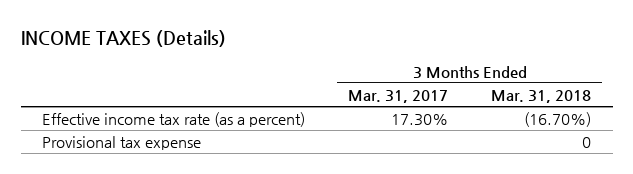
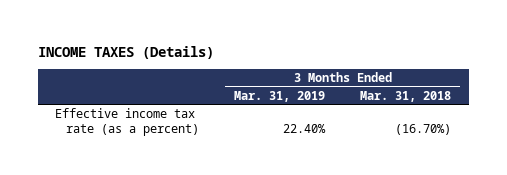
[348,89,449,103] Mar. 31, 2017 -> none
none -> [234,90,326,102] Mar. 31, 2019
[42,135,202,150] Provisional tax expense -> none

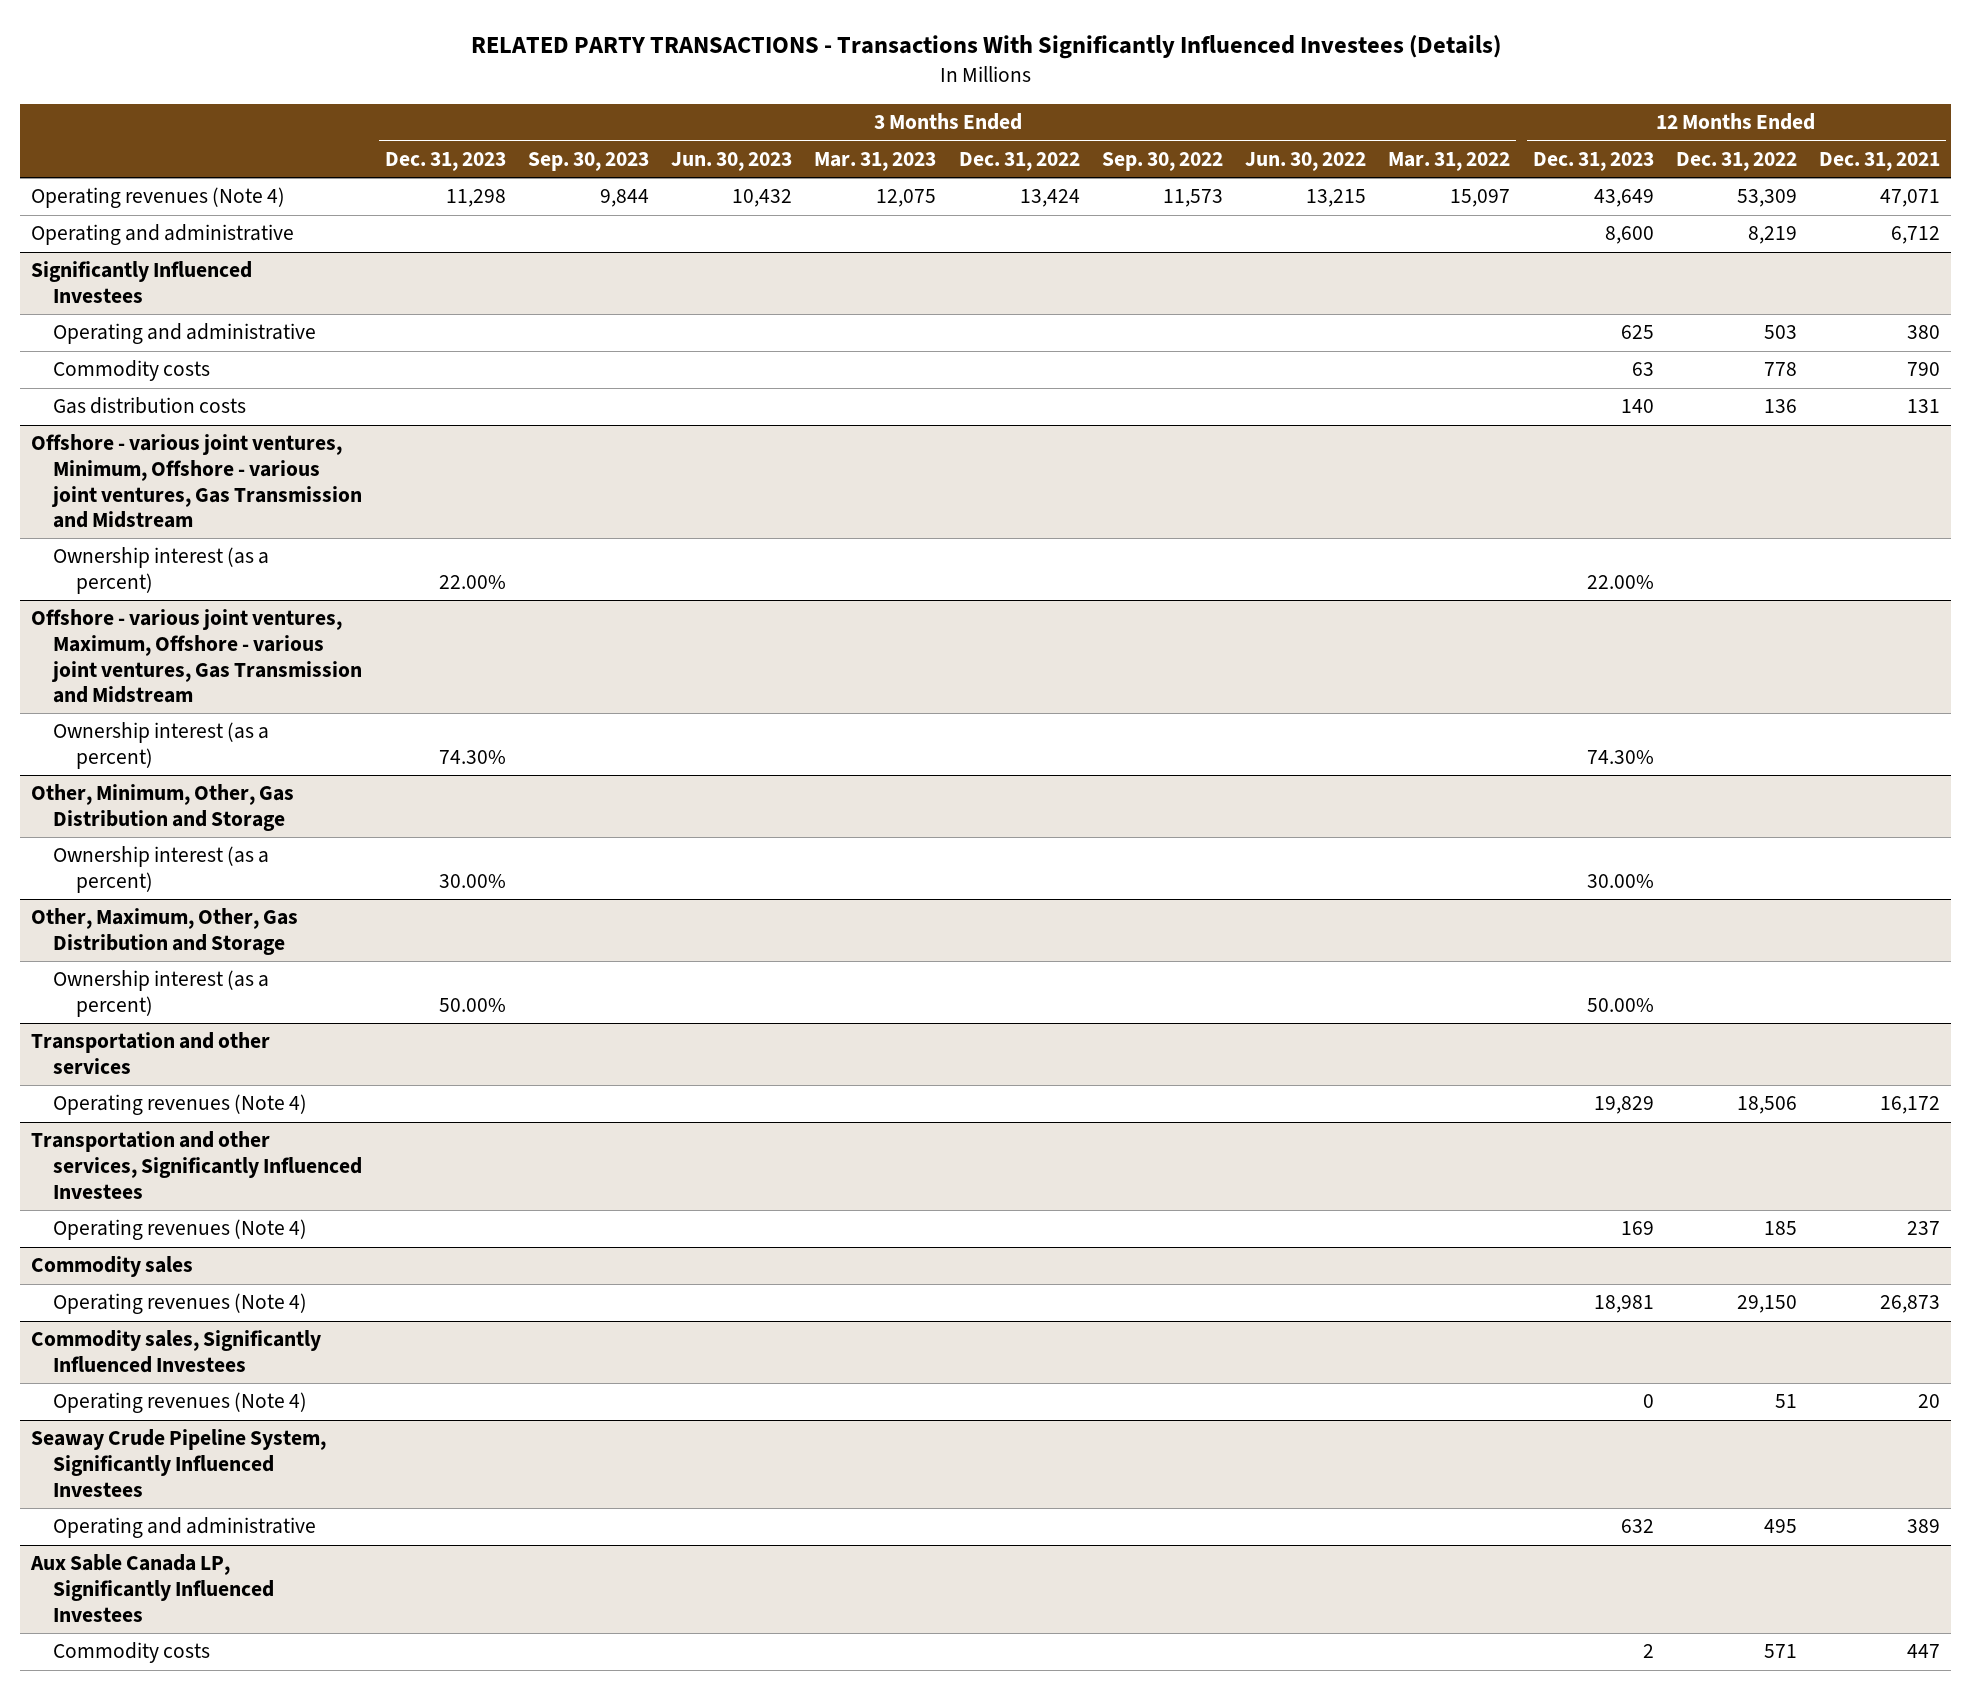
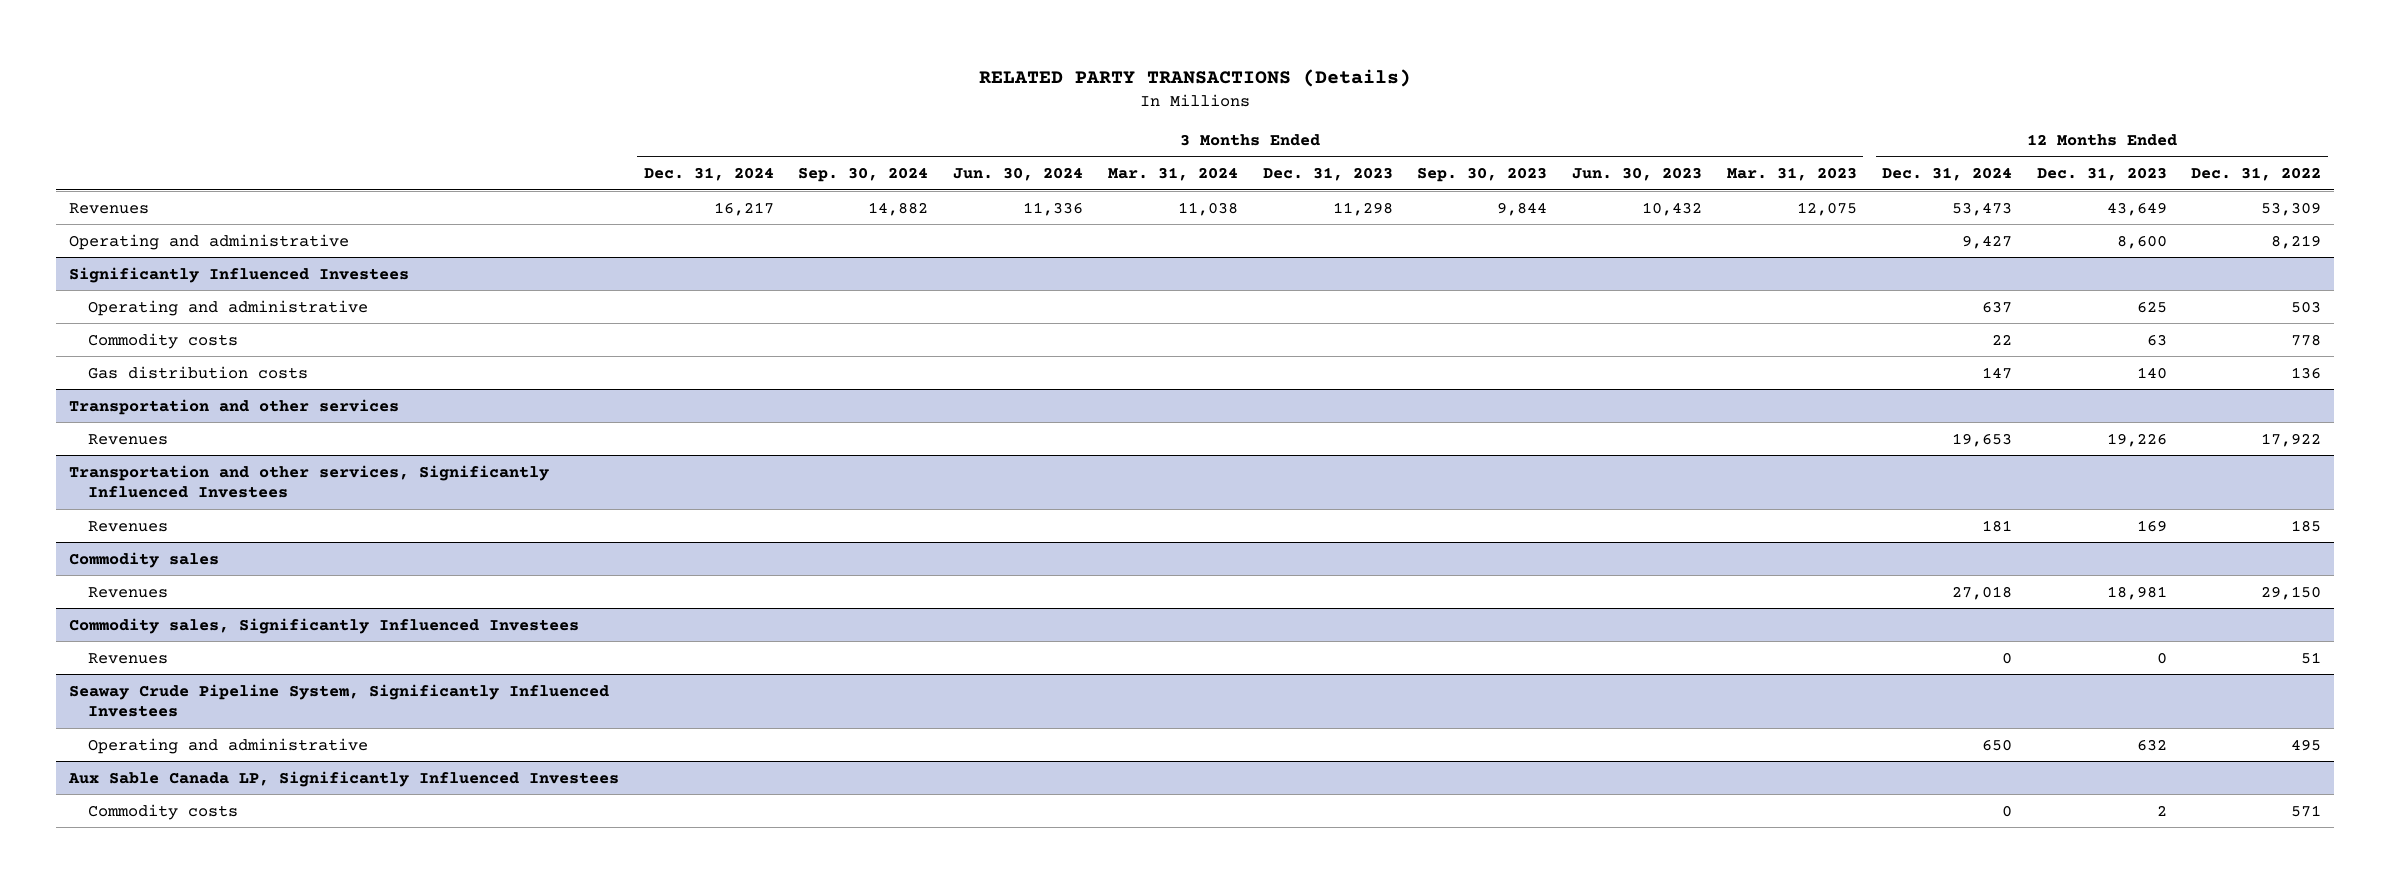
[470,35,1501,60] RELATED PARTY TRANSACTIONS - Transactions With Significantly Influenced Investees (Details) -> [979,69,1412,88] RELATED PARTY TRANSACTIONS (Details)
[958,151,1080,171] Dec. 31, 2022 -> none
[1101,151,1223,171] Sep. 30, 2022 -> none
[1245,151,1367,171] Jun. 30, 2022 -> none
[1388,151,1511,171] Mar. 31, 2022 -> none
[1819,151,1941,171] Dec. 31, 2021 -> none
none -> [643,167,774,182] Dec. 31, 2024
none -> [798,167,929,183] Sep. 30, 2024
none -> [953,167,1084,182] Jun. 30, 2024
none -> [1107,167,1238,182] Mar. 31, 2024
none -> [1881,167,2012,182] Dec. 31, 2024
[31,187,286,209] Operating revenues (Note 4) -> [68,202,149,214] Revenues
[31,434,363,529] Offshore - various joint ventures, Minimum, Offshore - various joint ventures, Gas Transmission and Midstream -> none
[53,547,270,594] Ownership interest (as a percent) -> none
[31,609,363,704] Offshore - various joint ventures, Maximum, Offshore - various joint ventures, Gas Transmission and Midstream -> none
[53,722,270,769] Ownership interest (as a percent) -> none
[31,784,295,831] Other, Minimum, Other, Gas Distribution and Storage -> none
[53,846,270,893] Ownership interest (as a percent) -> none
[31,908,299,955] Other, Maximum, Other, Gas Distribution and Storage -> none
[53,970,270,1017] Ownership interest (as a percent) -> none
[53,1094,308,1116] Operating revenues (Note 4) -> [87,433,168,445] Revenues
[1593,1096,1654,1115] 19,829 -> [2106,432,2167,447] 19,226
[1736,1096,1797,1115] 18,506 -> [2261,432,2322,447] 17,922
[53,1219,308,1241] Operating revenues (Note 4) -> [87,520,168,532] Revenues
[53,1293,308,1315] Operating revenues (Note 4) -> [87,586,168,598] Revenues
[53,1392,308,1414] Operating revenues (Note 4) -> [87,652,168,664] Revenues

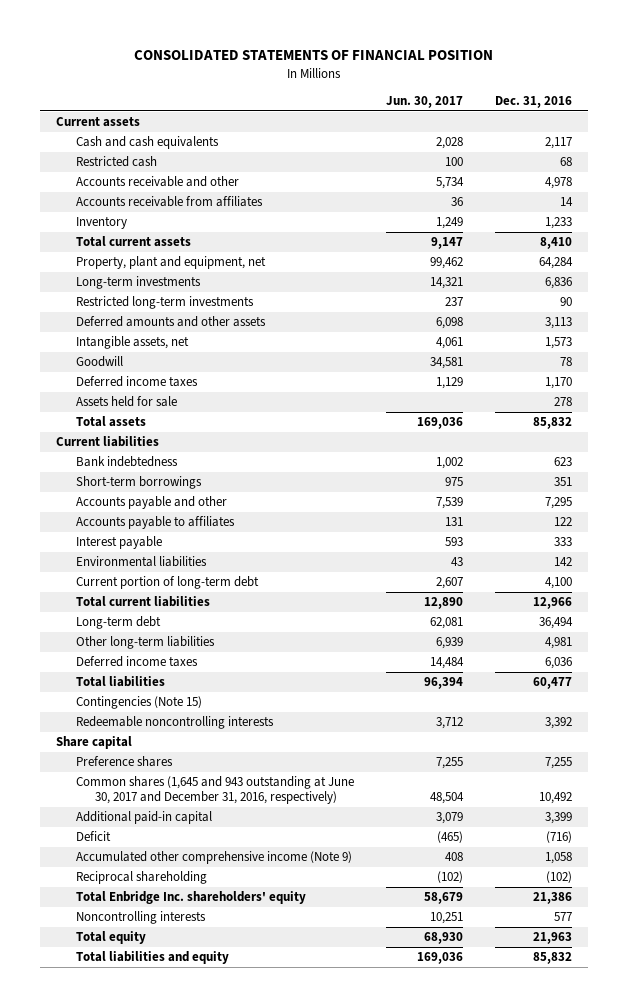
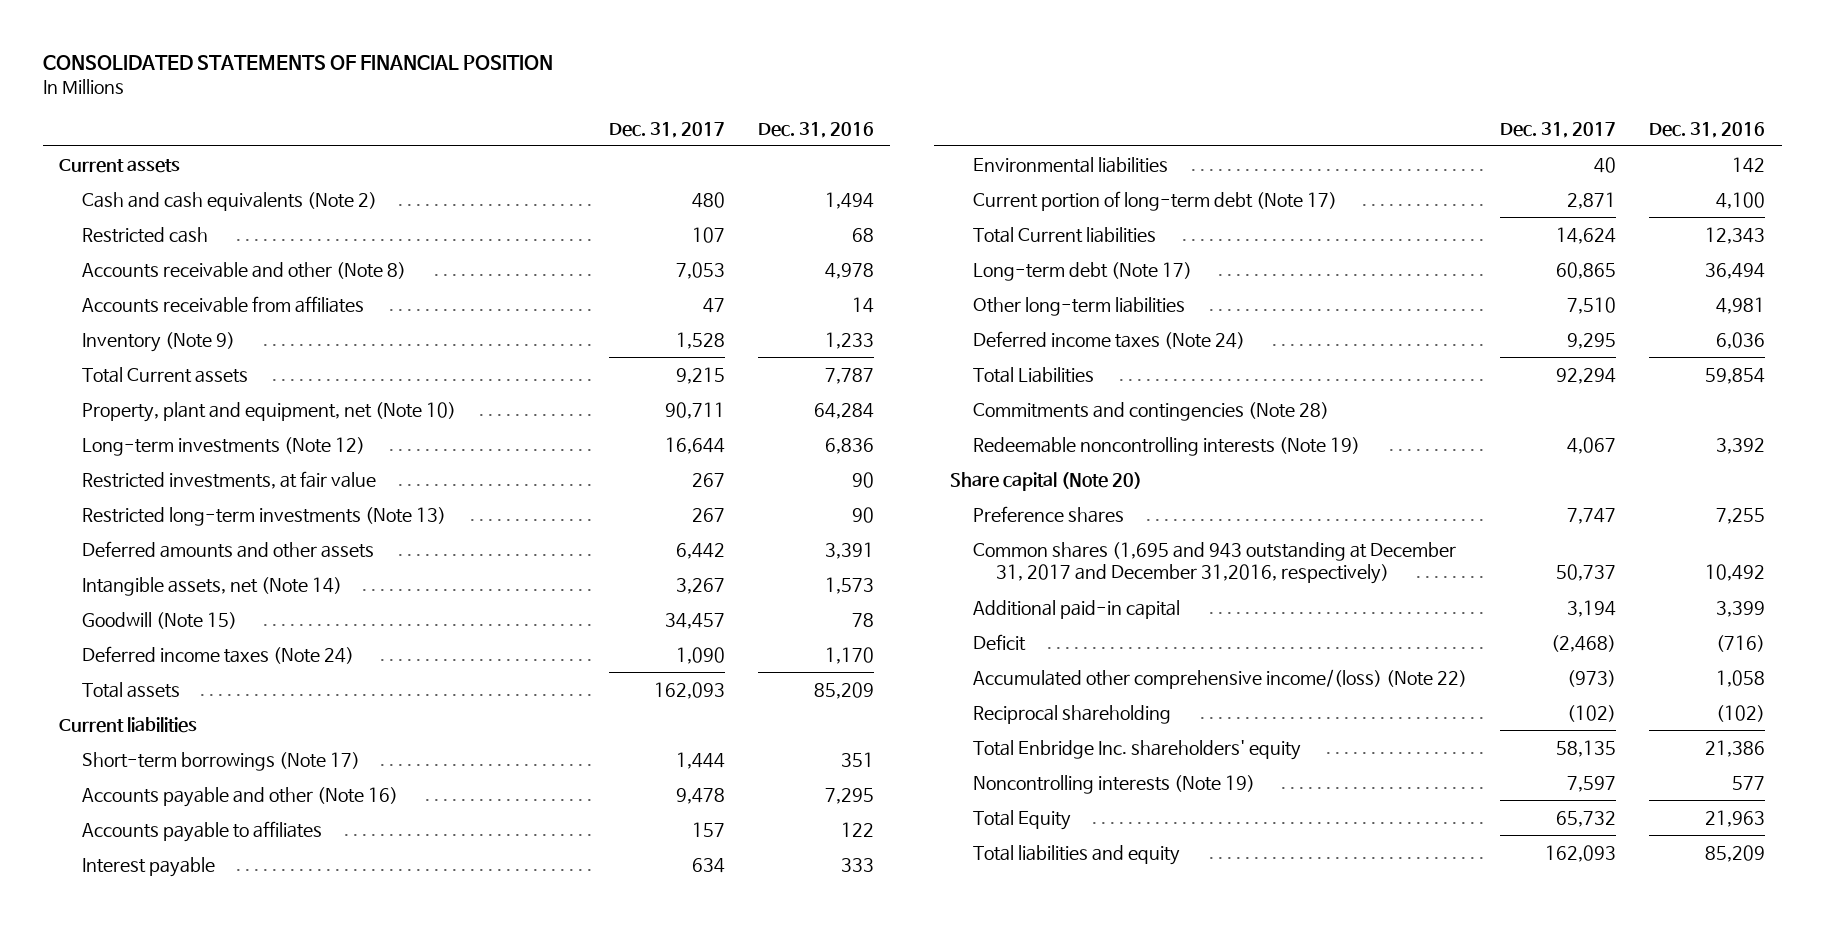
[385,95,463,108] Jun. 30, 2017 -> none
none -> [608,121,725,138] Dec. 31, 2017
[75,136,219,150] Cash and cash equivalents -> [81,191,377,211] Cash and cash equivalents (Note 2)
[544,137,572,150] 2,117 -> [824,191,874,209] 1,494
[75,176,239,188] Accounts receivable and other -> [81,261,406,279] Accounts receivable and other (Note 8)
[75,396,177,408] Assets held for sale -> none
[75,216,127,230] Inventory -> [81,331,235,352] Inventory (Note 9)
[75,236,191,248] Total current assets -> [81,366,248,383] Total Current assets
[539,237,572,250] 8,410 -> [824,367,874,384] 7,787
[75,256,266,270] Property, plant and equipment, net -> [81,401,456,422] Property, plant and equipment, net (Note 10)
[75,276,201,290] Long-term investments -> [81,436,365,456] Long-term investments (Note 12)
none -> [81,470,376,489] Restricted investments, at fair value
[75,296,254,310] Restricted long-term investments -> [81,506,446,526] Restricted long-term investments (Note 13)
[544,317,572,330] 3,113 -> [824,541,874,559] 3,391
[75,336,189,350] Intangible assets, net -> [81,576,342,596] Intangible assets, net (Note 14)
[75,356,123,368] Goodwill -> [81,611,237,629] Goodwill (Note 15)
[75,376,198,388] Deferred income taxes -> [81,645,354,664] Deferred income taxes (Note 24)
[532,417,572,430] 85,832 -> [813,681,874,699] 85,209
[75,456,178,468] Bank indebtedness -> none
[75,476,202,490] Short-term borrowings -> [81,751,360,771] Short-term borrowings (Note 17)
[75,496,227,510] Accounts payable and other -> [81,786,398,807] Accounts payable and other (Note 16)
[75,576,259,590] Current portion of long-term debt -> [973,190,1338,211] Current portion of long-term debt (Note 17)
[75,596,210,608] Total current liabilities -> [973,226,1157,243] Total Current liabilities
[532,597,572,610] 12,966 -> [1705,226,1766,244] 12,343
[75,616,161,630] Long-term debt -> [973,261,1193,281] Long-term debt (Note 17)
[75,656,198,668] Deferred income taxes -> [973,330,1246,349] Deferred income taxes (Note 24)
[75,676,165,688] Total liabilities -> [973,366,1095,383] Total Liabilities
[532,677,572,690] 60,477 -> [1705,367,1766,384] 59,854
[75,696,202,710] Contingencies (Note 15) -> [973,401,1330,421] Commitments and contingencies (Note 28)
[75,716,274,730] Redeemable noncontrolling interests -> [973,436,1361,456] Redeemable noncontrolling interests (Note 19)
[56,736,133,750] Share capital -> [950,471,1143,491] Share capital (Note 20)
[75,776,354,805] Common shares (1,645 and 943 outstanding at June 30, 2017 and December 31, 2016, respectively) -> [973,541,1457,585] Common shares (1,695 and 943 outstanding at December 31, 2017 and December 31,2016, respectively)
[75,851,352,865] Accumulated other comprehensive income (Note 9) -> [973,668,1468,689] Accumulated other comprehensive income/(loss) (Note 22)
[75,911,206,925] Noncontrolling interests -> [973,774,1256,794] Noncontrolling interests (Note 19)
[75,931,146,945] Total equity -> [973,809,1072,830] Total Equity
[532,952,572,965] 85,832 -> [1705,844,1766,862] 85,209

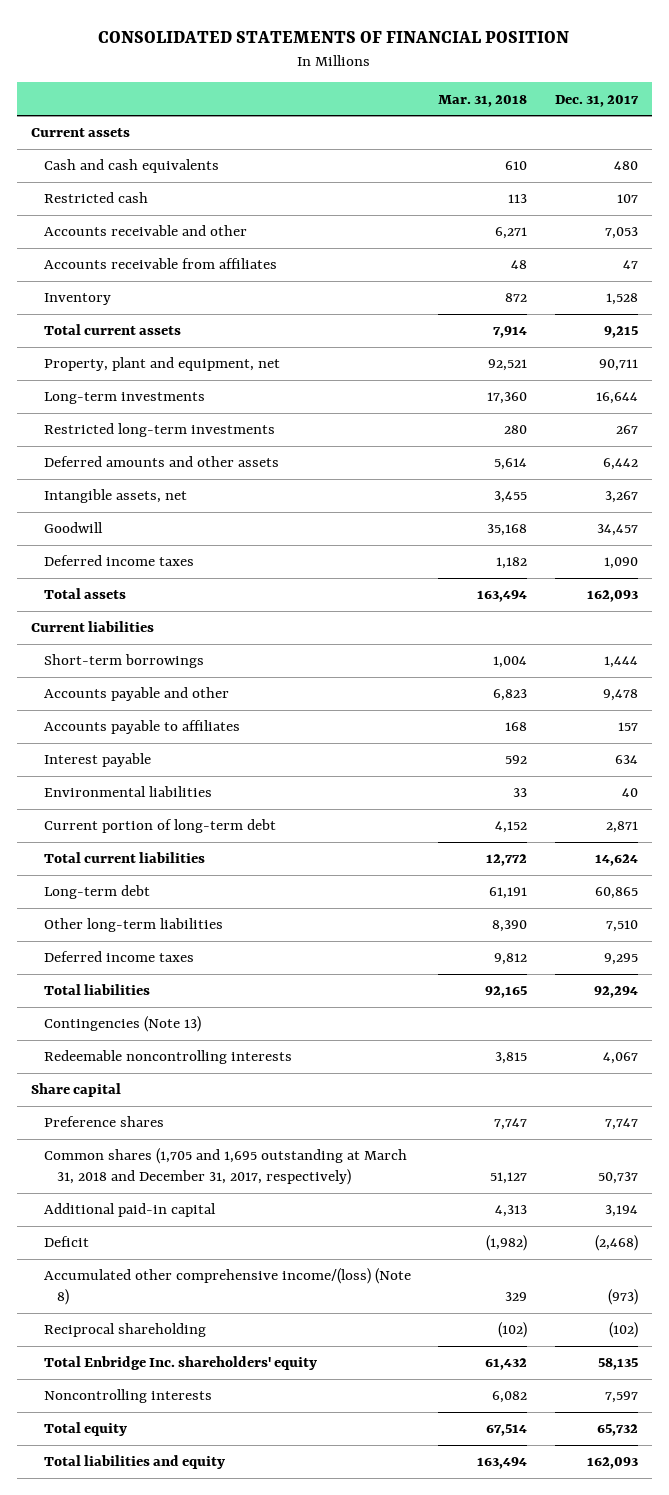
[757,121,874,138] Dec. 31, 2016 -> none
none -> [438,94,528,107] Mar. 31, 2018
[81,191,377,211] Cash and cash equivalents (Note 2) -> [43,159,219,174] Cash and cash equivalents
[81,261,406,279] Accounts receivable and other (Note 8) -> [43,225,247,237] Accounts receivable and other
[81,470,376,489] Restricted investments, at fair value -> none
[81,331,235,352] Inventory (Note 9) -> [43,293,111,306] Inventory
[81,366,248,383] Total Current assets -> [43,324,181,336] Total current assets
[81,401,456,422] Property, plant and equipment, net (Note 10) -> [43,357,280,372] Property, plant and equipment, net
[81,436,365,456] Long-term investments (Note 12) -> [43,392,205,405] Long-term investments
[81,506,446,526] Restricted long-term investments (Note 13) -> [43,423,275,438] Restricted long-term investments
[81,576,342,596] Intangible assets, net (Note 14) -> [43,489,187,504] Intangible assets, net
[81,611,237,629] Goodwill (Note 15) -> [43,522,103,534] Goodwill
[81,645,354,664] Deferred income taxes (Note 24) -> [43,555,194,567] Deferred income taxes
[81,751,360,771] Short-term borrowings (Note 17) -> [43,654,204,669] Short-term borrowings
[81,786,398,807] Accounts payable and other (Note 16) -> [43,687,229,702] Accounts payable and other
[973,190,1338,211] Current portion of long-term debt (Note 17) -> [43,819,276,834] Current portion of long-term debt
[973,226,1157,243] Total Current liabilities -> [43,852,205,864] Total current liabilities
[973,261,1193,281] Long-term debt (Note 17) -> [43,885,150,900] Long-term debt
[973,330,1246,349] Deferred income taxes (Note 24) -> [43,951,194,963] Deferred income taxes
[973,366,1095,383] Total Liabilities -> [43,984,150,996] Total liabilities
[973,401,1330,421] Commitments and contingencies (Note 28) -> [43,1016,201,1033] Contingencies (Note 13)
[973,436,1361,456] Redeemable noncontrolling interests (Note 19) -> [43,1050,292,1065] Redeemable noncontrolling interests
[950,471,1143,491] Share capital (Note 20) -> [30,1083,121,1098] Share capital
[973,541,1457,585] Common shares (1,695 and 943 outstanding at December 31, 2017 and December 31,2016, respectively) -> [43,1148,407,1185] Common shares (1,705 and 1,695 outstanding at March 31, 2018 and December 31, 2017, respectively)
[973,668,1468,689] Accumulated other comprehensive income/(loss) (Note 22) -> [43,1268,411,1305] Accumulated other comprehensive income/(loss) (Note 8)
[973,774,1256,794] Noncontrolling interests (Note 19) -> [43,1389,212,1404] Noncontrolling interests
[973,809,1072,830] Total Equity -> [43,1422,127,1437] Total equity

